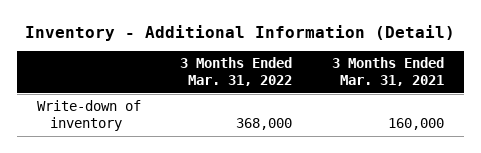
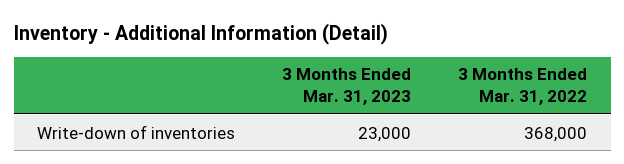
[331,57,444,87] 3 Months Ended Mar. 31, 2021 -> none
none -> [282,68,412,106] 3 Months Ended Mar. 31, 2023
[36,100,141,132] Write-down of inventory -> [37,124,236,139] Write-down of inventories

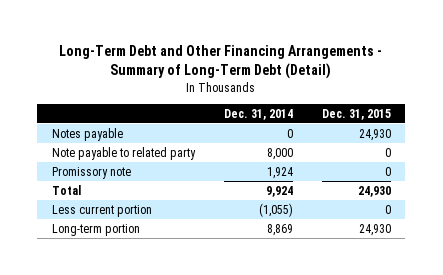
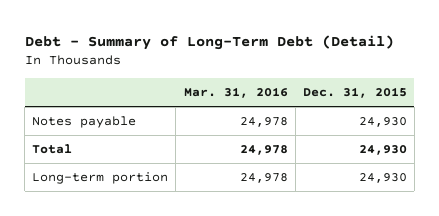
[59,45,383,80] Long-Term Debt and Other Financing Arrangements - Summary of Long-Term Debt (Detail) -> [24,35,394,51] Debt - Summary of Long-Term Debt (Detail)
[223,108,293,120] Dec. 31, 2014 -> none
none -> [183,87,288,99] Mar. 31, 2016
[51,146,196,160] Note payable to related party -> none
[51,166,131,179] Promissory note -> none
[51,204,152,217] Less current portion -> none

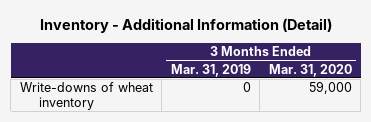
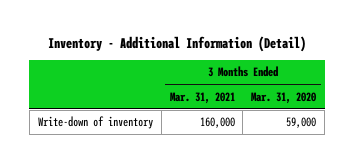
[170,63,251,77] Mar. 31, 2019 -> none
none -> [169,91,235,104] Mar. 31, 2021
[19,82,153,110] Write-downs of wheat inventory -> [37,116,153,130] Write-down of inventory

